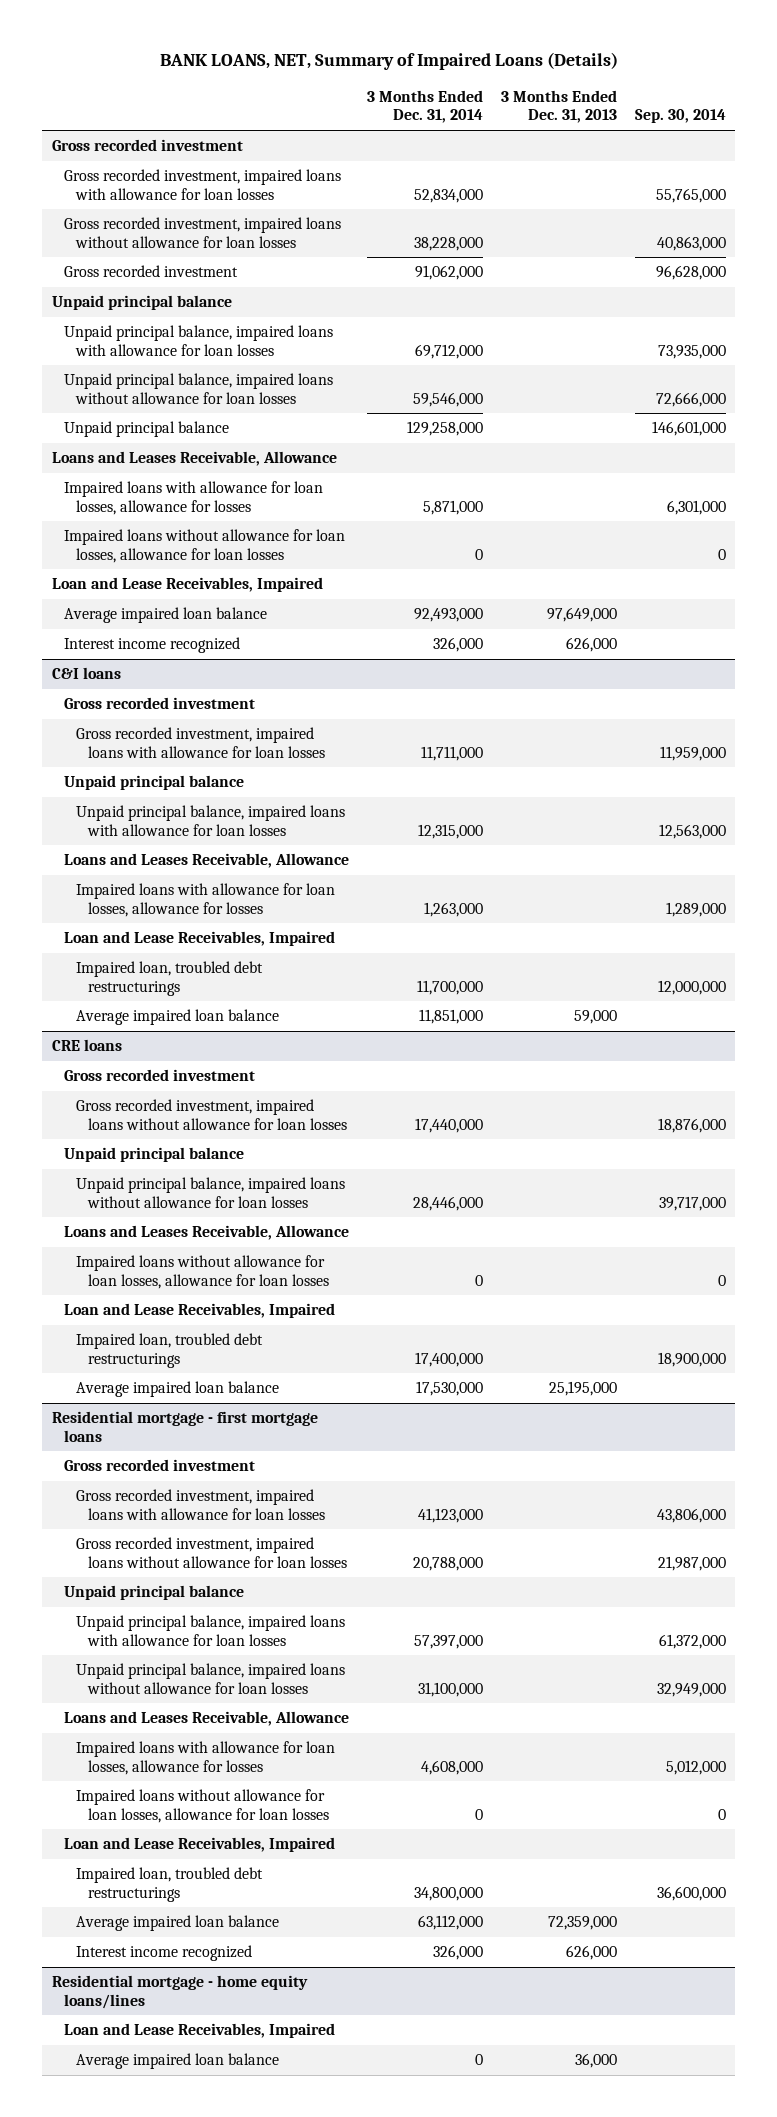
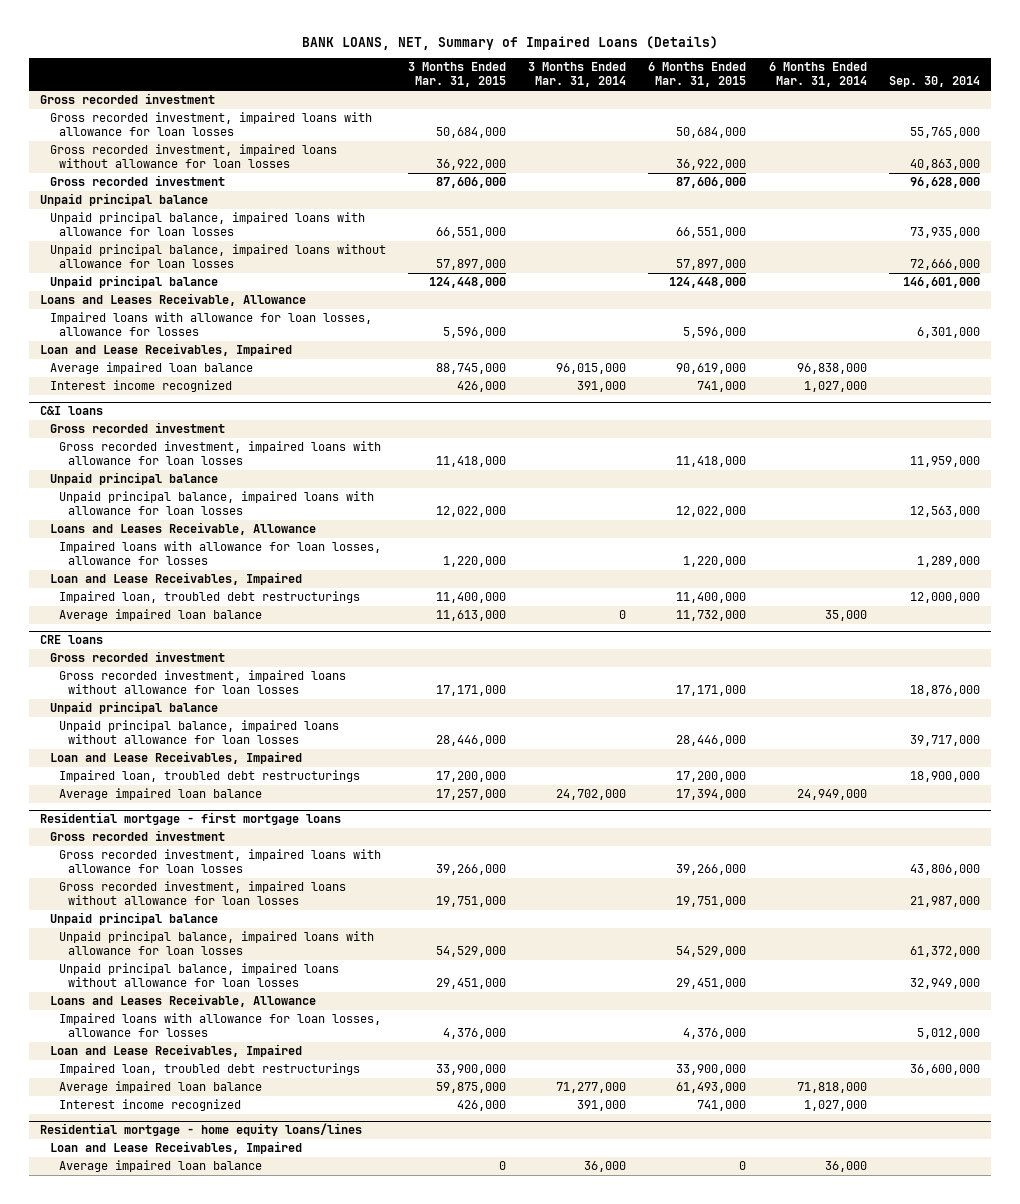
[366,90,483,124] 3 Months Ended Dec. 31, 2014 -> none
[500,90,617,124] 3 Months Ended Dec. 31, 2013 -> none
none -> [407,62,506,88] 3 Months Ended Mar. 31, 2015
none -> [528,62,627,88] 3 Months Ended Mar. 31, 2014
none -> [648,62,747,88] 6 Months Ended Mar. 31, 2015
none -> [768,62,867,88] 6 Months Ended Mar. 31, 2014
[63,529,345,563] Impaired loans without allowance for loan losses, allowance for loan losses -> none
[63,1225,349,1241] Loans and Leases Receivable, Allowance -> none
[75,1255,329,1289] Impaired loans without allowance for loan losses, allowance for loan losses -> none
[75,1789,329,1823] Impaired loans without allowance for loan losses, allowance for loan losses -> none

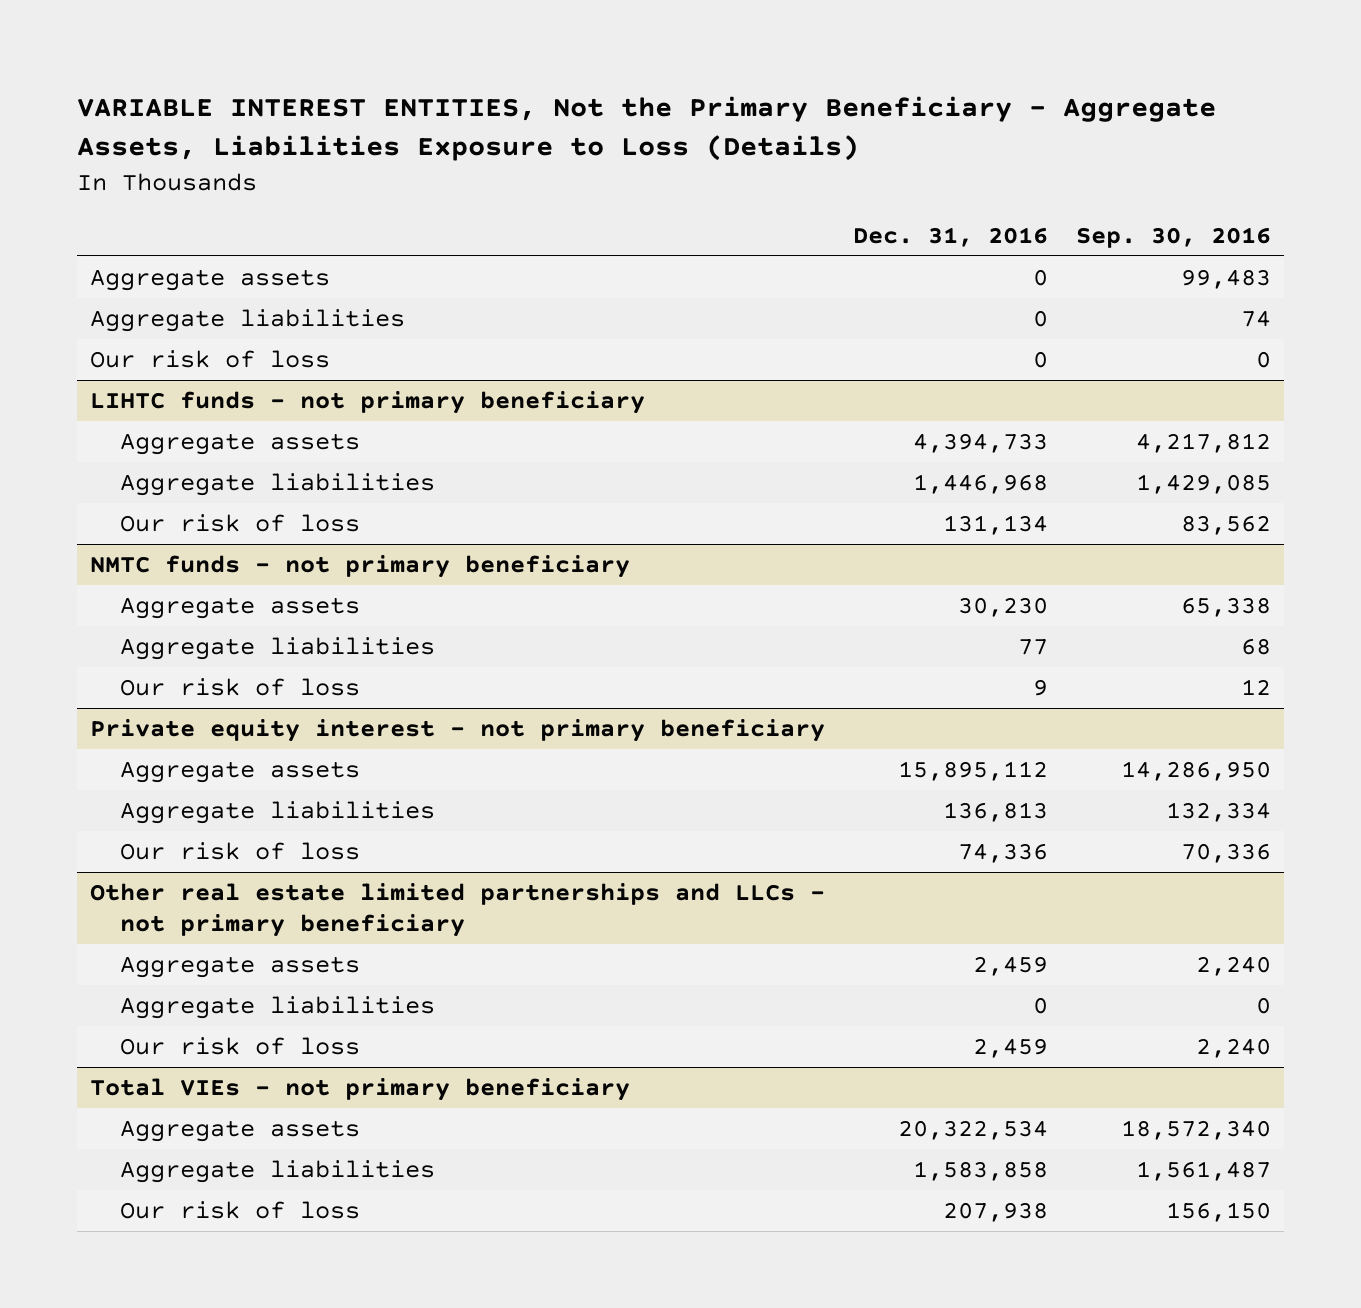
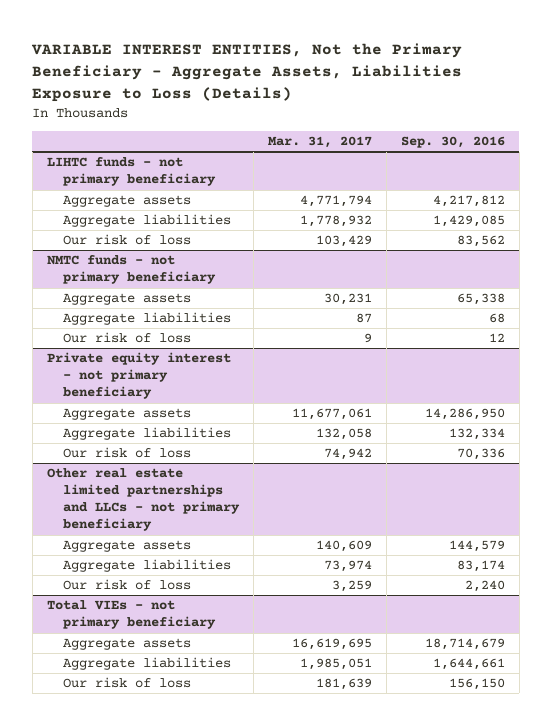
[853,226,1049,247] Dec. 31, 2016 -> none
none -> [267,136,372,149] Mar. 31, 2017
[90,268,331,291] Aggregate assets -> none
[90,308,406,332] Aggregate liabilities -> none
[90,349,331,368] Our risk of loss -> none
[1195,955,1271,976] 2,240 -> [448,540,505,553] 144,579
[1255,996,1271,1014] 0 -> [456,560,505,573] 83,174
[1120,1119,1271,1140] 18,572,340 -> [424,638,505,651] 18,714,679
[1135,1160,1271,1181] 1,561,487 -> [432,658,505,671] 1,644,661

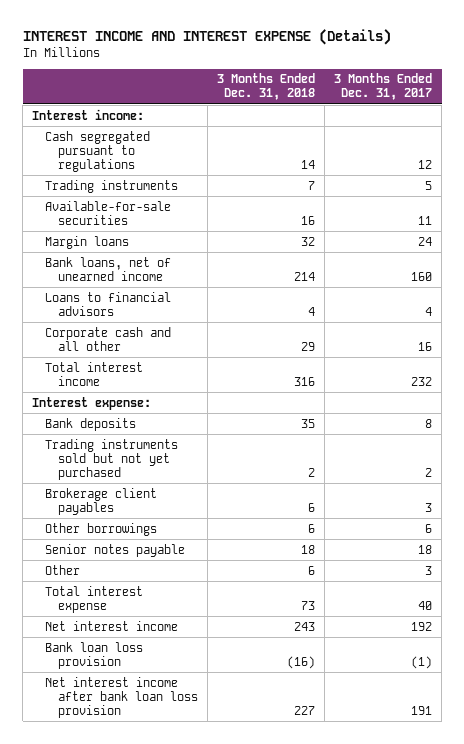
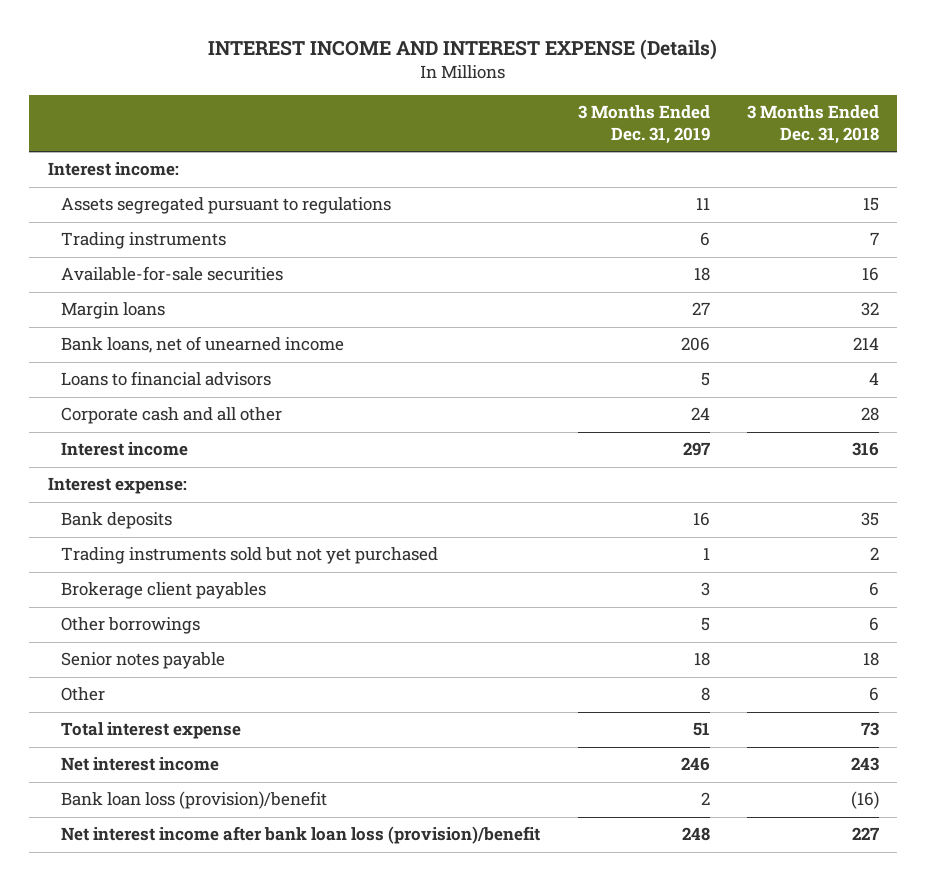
[334,73,433,101] 3 Months Ended Dec. 31, 2017 -> none
none -> [577,105,710,144] 3 Months Ended Dec. 31, 2019
[44,130,150,172] Cash segregated pursuant to regulations -> [61,197,392,215] Assets segregated pursuant to regulations
[300,159,315,169] 14 -> [862,197,879,212] 15
[300,341,315,351] 29 -> [860,407,879,422] 28
[44,361,143,386] Total interest income -> [61,442,189,457] Interest income
[44,641,143,669] Bank loan loss provision -> [61,791,328,810] Bank loan loss (provision)/benefit
[44,676,198,718] Net interest income after bank loan loss provision -> [61,826,541,845] Net interest income after bank loan loss (provision)/benefit

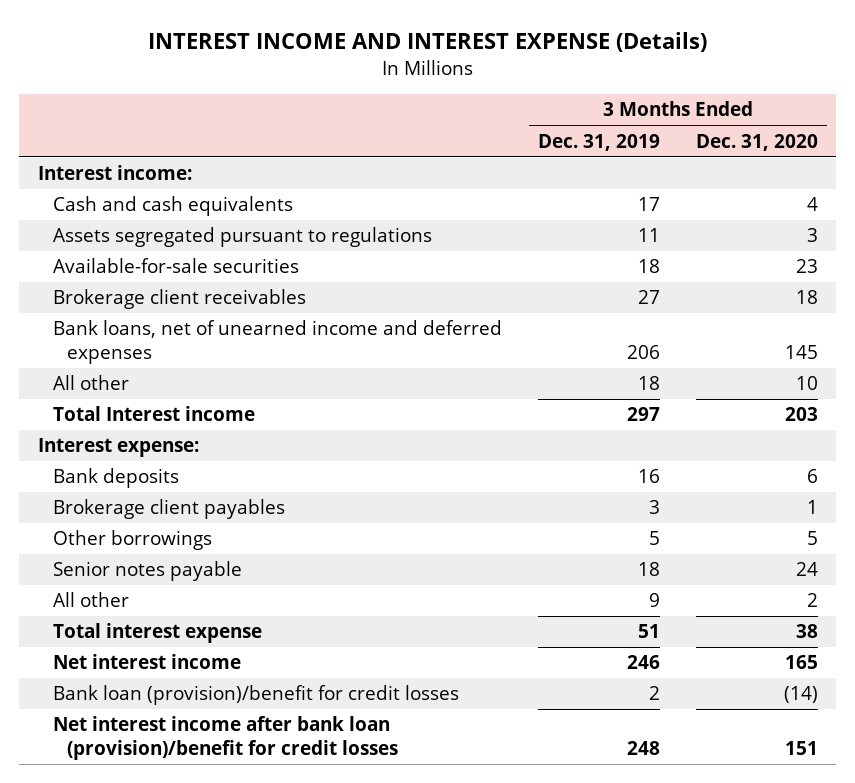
[746,105,879,144] 3 Months Ended Dec. 31, 2018 -> none
none -> [695,133,818,151] Dec. 31, 2020
none -> [52,196,293,217] Cash and cash equivalents
[61,232,227,250] Trading instruments -> none
[61,302,166,320] Margin loans -> none
[61,371,272,387] Loans to financial advisors -> none
none -> [52,289,306,310] Brokerage client receivables
[61,336,345,354] Bank loans, net of unearned income -> [52,320,502,365] Bank loans, net of unearned income and deferred expenses
[61,407,283,425] Corporate cash and all other -> [52,375,129,391] All other
[690,407,710,421] 24 -> [637,376,660,391] 18
[61,442,189,457] Interest income -> [52,406,255,422] Total Interest income
[61,547,439,565] Trading instruments sold but not yet purchased -> none
[61,687,106,702] Other -> [52,592,129,608] All other
[700,687,710,702] 8 -> [648,593,660,608] 9
[61,791,328,810] Bank loan loss (provision)/benefit -> [52,685,459,706] Bank loan (provision)/benefit for credit losses
[61,826,541,845] Net interest income after bank loan loss (provision)/benefit -> [52,716,399,761] Net interest income after bank loan (provision)/benefit for credit losses

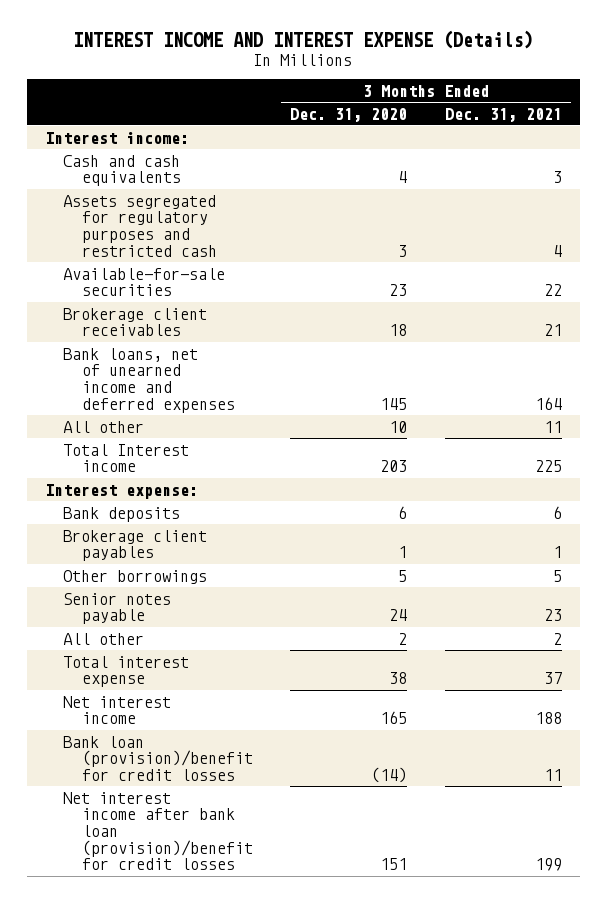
[537,133,660,151] Dec. 31, 2019 -> none
none -> [444,107,562,122] Dec. 31, 2021
[52,227,432,248] Assets segregated pursuant to regulations -> [63,194,217,257] Assets segregated for regulatory purposes and restricted cash

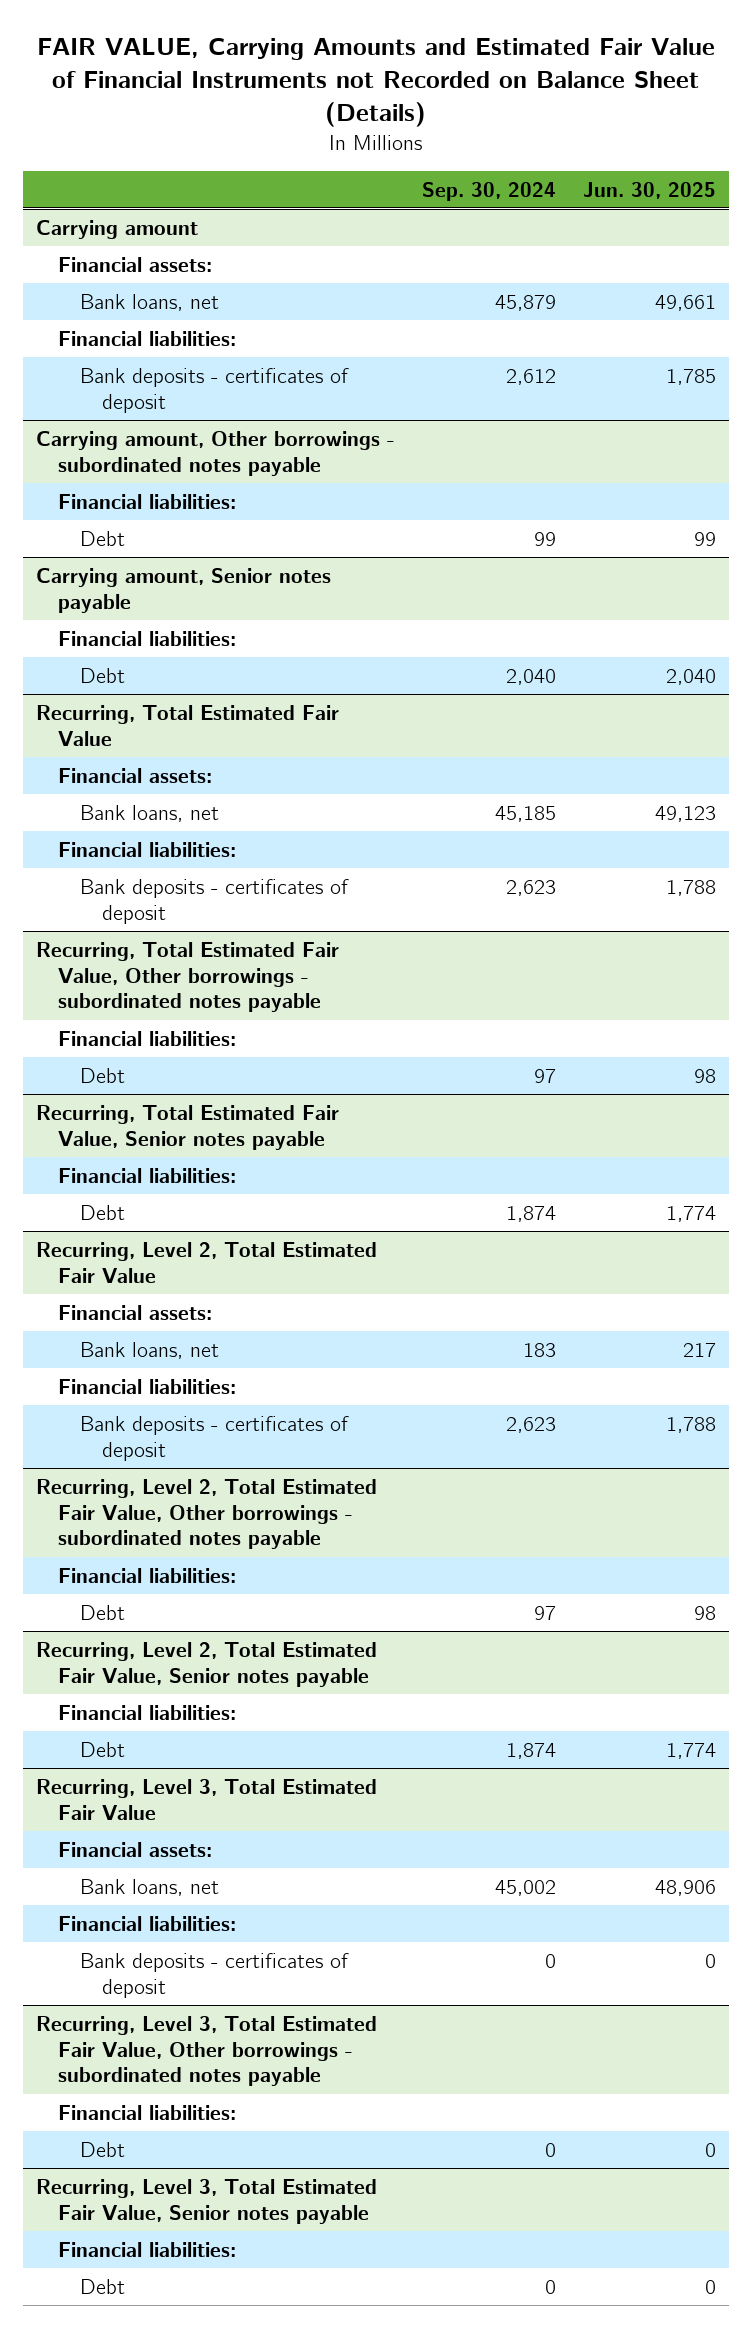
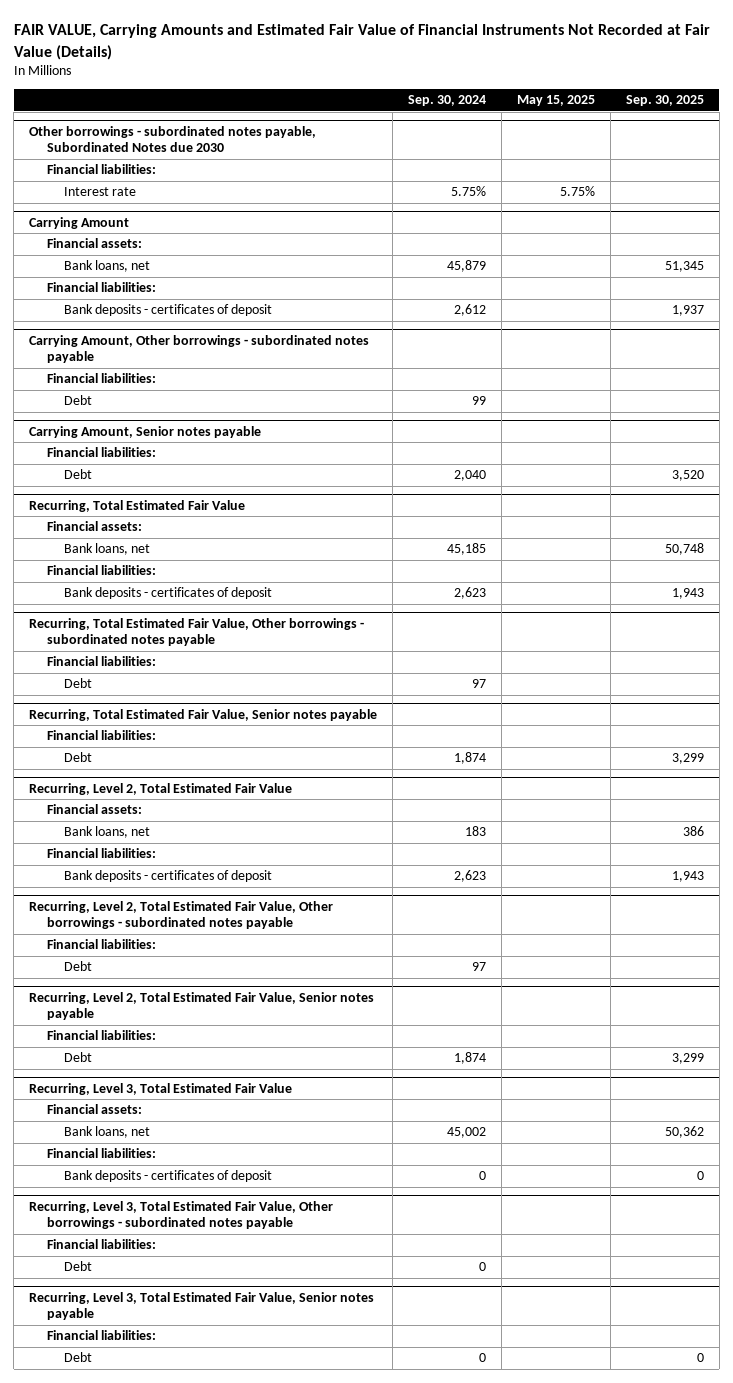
[36,38,715,128] FAIR VALUE, Carrying Amounts and Estimated Fair Value of Financial Instruments not Recorded on Balance Sheet (Details) -> [13,24,710,60] FAIR VALUE, Carrying Amounts and Estimated Fair Value of Financial Instruments Not Recorded at Fair Value (Details)
[582,181,716,199] Jun. 30, 2025 -> none
none -> [516,95,595,107] May 15, 2025
none -> [625,95,704,107] Sep. 30, 2025
none -> [29,125,317,153] Other borrowings - subordinated notes payable, Subordinated Notes due 2030
none -> [46,164,156,175] Financial liabilities:
none -> [64,187,137,197] Interest rate
[36,219,199,239] Carrying amount -> [29,216,130,229] Carrying Amount
[36,430,396,476] Carrying amount, Other borrowings - subordinated notes payable -> [29,334,370,364] Carrying Amount, Other borrowings - subordinated notes payable
[36,567,332,613] Carrying amount, Senior notes payable -> [29,425,262,438] Carrying Amount, Senior notes payable

